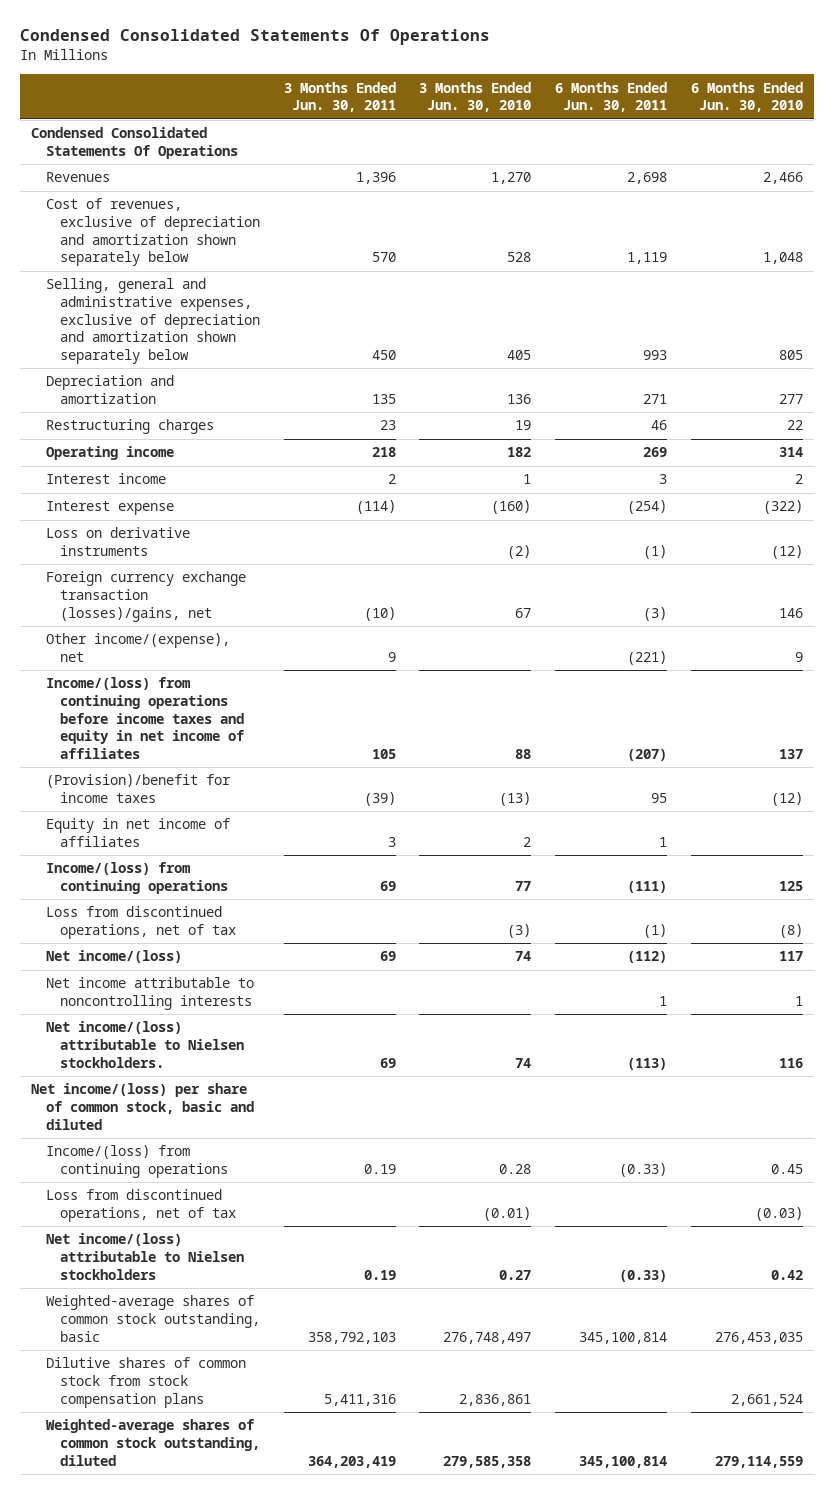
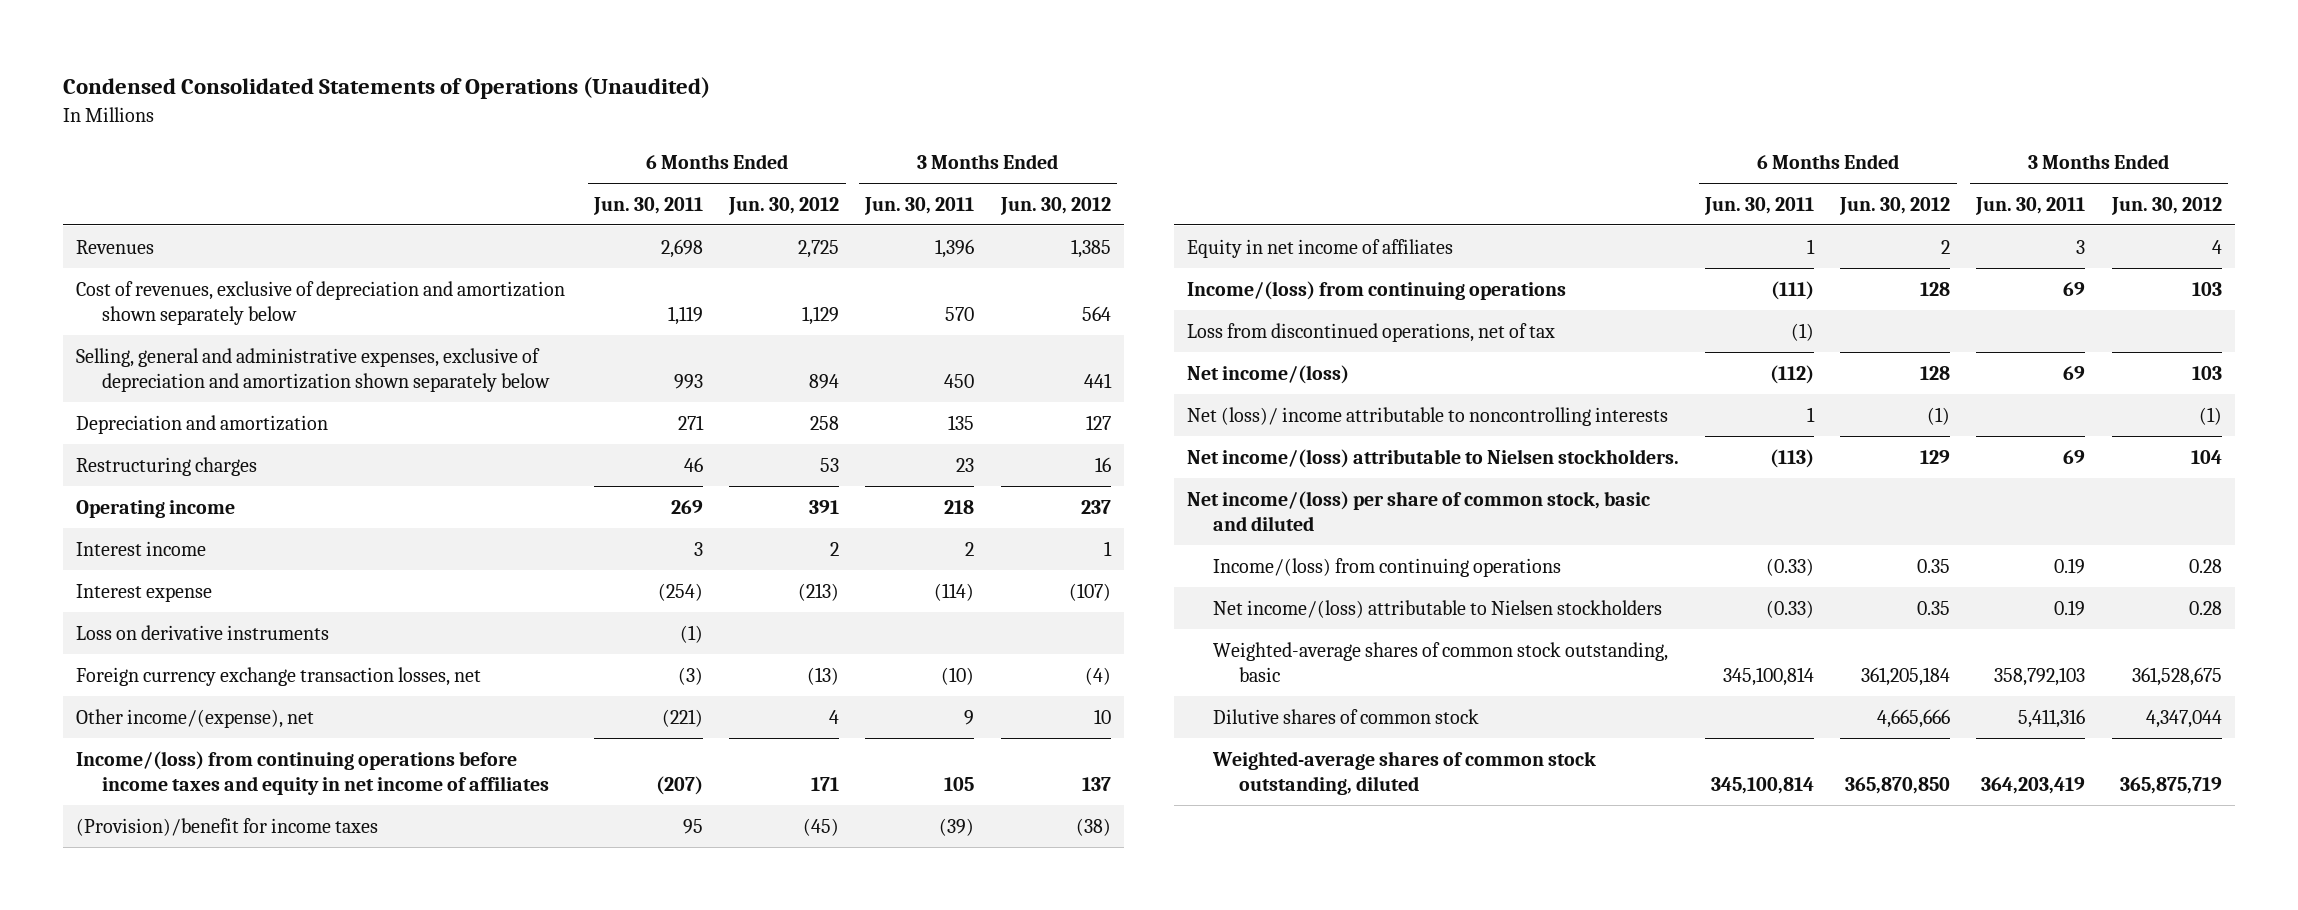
[19,29,490,46] Condensed Consolidated Statements Of Operations -> [62,77,710,100] Condensed Consolidated Statements of Operations (Unaudited)
[419,81,532,113] 3 Months Ended Jun. 30, 2010 -> none
[690,81,803,113] 6 Months Ended Jun. 30, 2010 -> none
none -> [728,196,840,215] Jun. 30, 2012
none -> [999,196,1111,215] Jun. 30, 2012
[31,127,238,160] Condensed Consolidated Statements Of Operations -> none
[45,571,246,622] Foreign currency exchange transaction (losses)/gains, net -> [76,666,482,686] Foreign currency exchange transaction losses, net
[45,977,254,1011] Net income attributable to noncontrolling interests -> [1187,406,1669,426] Net (loss)/ income attributable to noncontrolling interests
[45,1189,237,1223] Loss from discontinued operations, net of tax -> none
[45,1357,246,1408] Dilutive shares of common stock from stock compensation plans -> [1213,708,1480,724] Dilutive shares of common stock

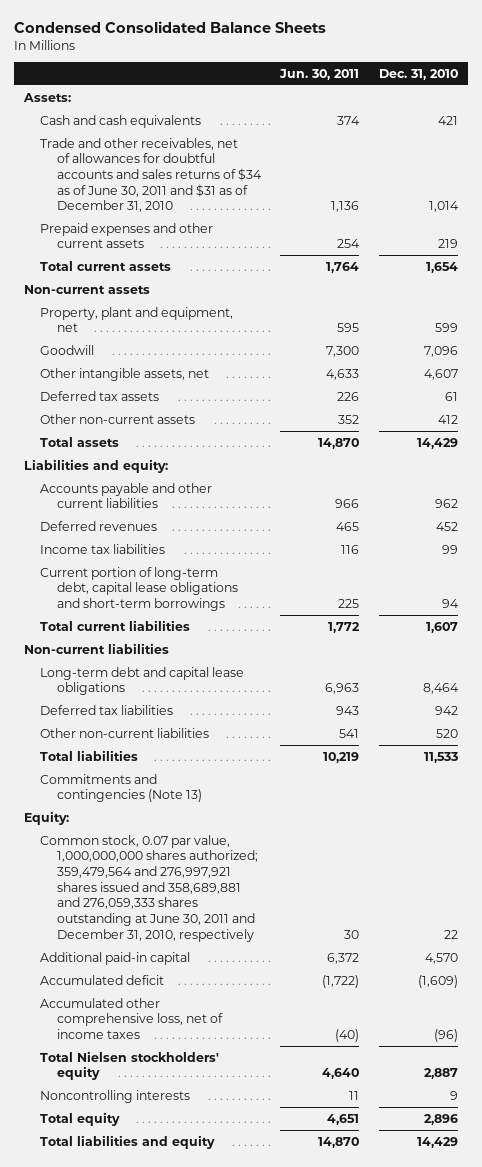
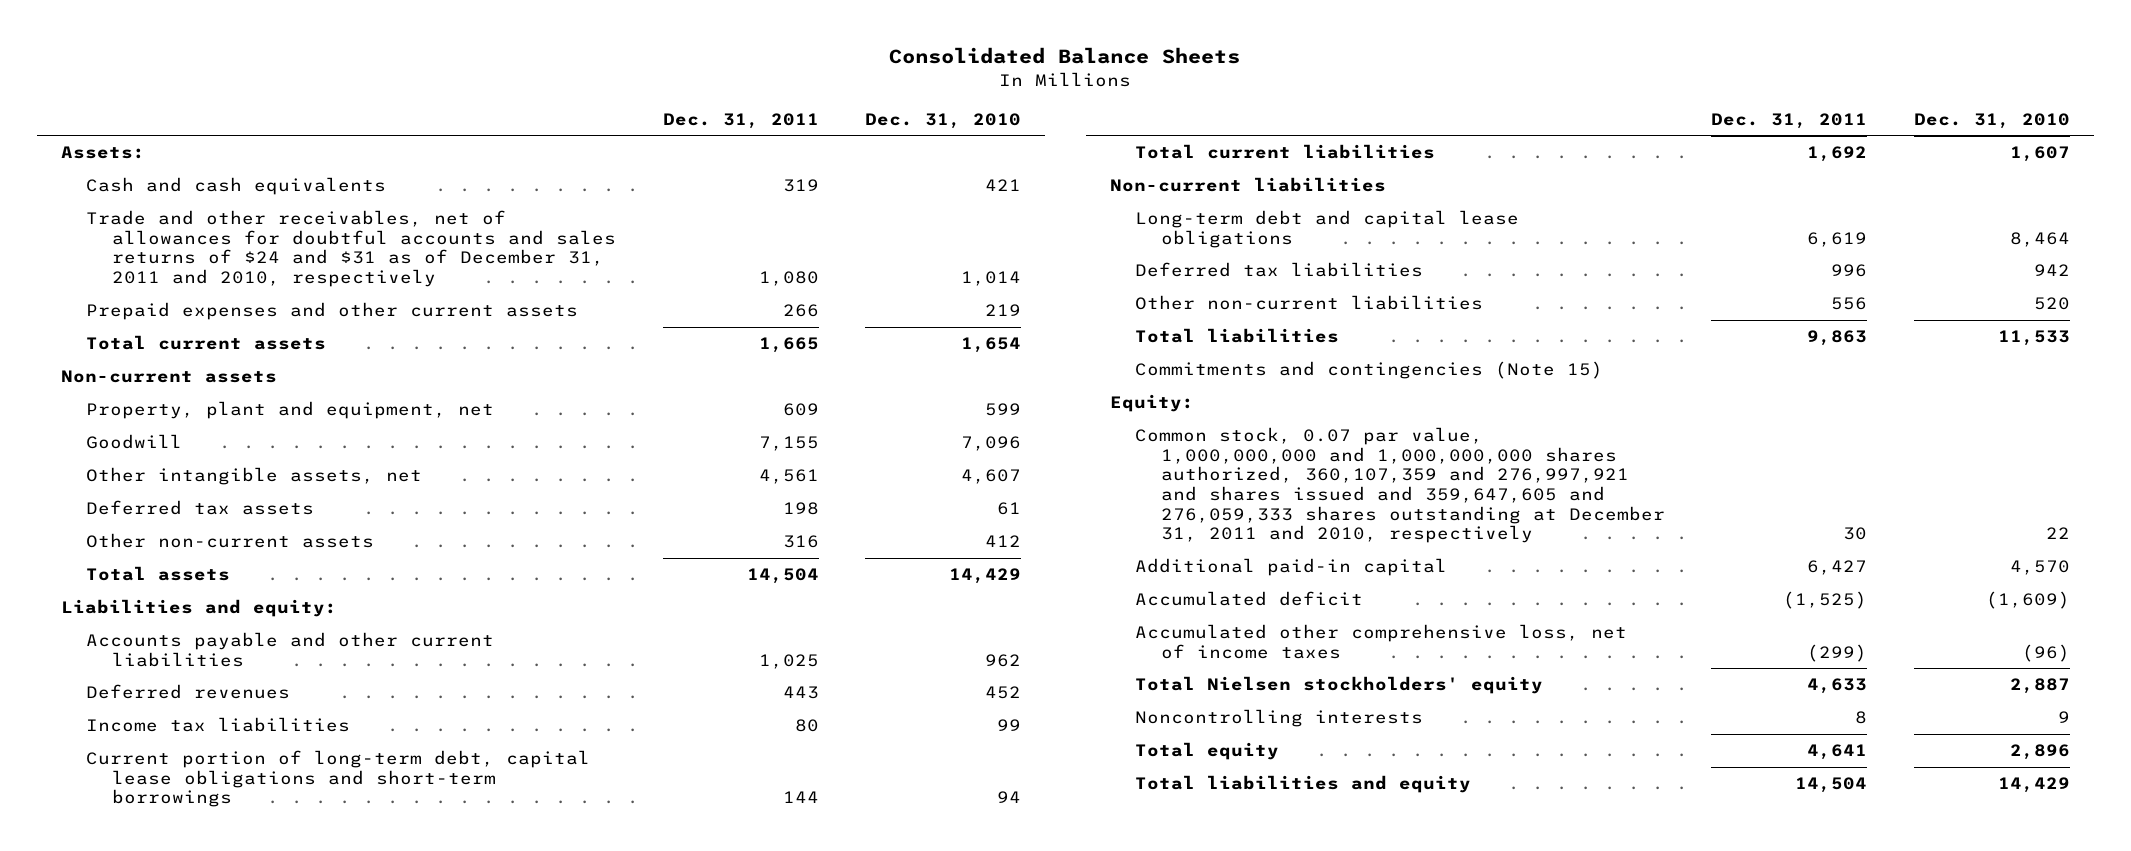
[13,20,326,33] Condensed Consolidated Balance Sheets -> [889,47,1241,65] Consolidated Balance Sheets
[279,68,360,80] Jun. 30, 2011 -> none
none -> [662,112,819,129] Dec. 31, 2011
[40,137,262,213] Trade and other receivables, net of allowances for doubtful accounts and sales returns of $34 as of June 30, 2011 and $31 as of December 31, 2010 -> [86,210,616,287] Trade and other receivables, net of allowances for doubtful accounts and sales returns of $24 and $31 as of December 31, 2011 and 2010, respectively
[40,773,202,803] Commitments and contingencies (Note 13) -> [1135,361,1604,380] Commitments and contingencies (Note 15)
[40,834,258,942] Common stock, 0.07 par value, 1,000,000,000 shares authorized; 359,479,564 and 276,997,921 shares issued and 358,689,881 and 276,059,333 shares outstanding at June 30, 2011 and December 31, 2010, respectively -> [1135,427,1665,544] Common stock, 0.07 par value, 1,000,000,000 and 1,000,000,000 shares authorized, 360,107,359 and 276,997,921 and shares issued and 359,647,605 and 276,059,333 shares outstanding at December 31, 2011 and 2010, respectively

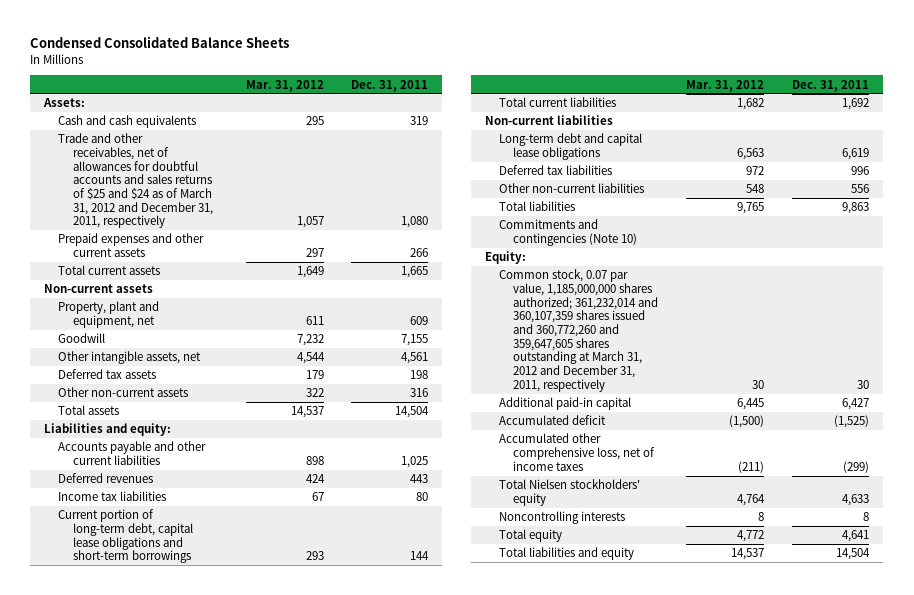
[889,47,1241,65] Consolidated Balance Sheets -> [30,36,290,49] Condensed Consolidated Balance Sheets
[865,112,1022,129] Dec. 31, 2010 -> none
none -> [245,79,324,92] Mar. 31, 2012
[86,210,616,287] Trade and other receivables, net of allowances for doubtful accounts and sales returns of $24 and $31 as of December 31, 2011 and 2010, respectively -> [58,133,213,229] Trade and other receivables, net of allowances for doubtful accounts and sales returns of $25 and $24 as of March 31, 2012 and December 31, 2011, respectively
[1135,361,1604,380] Commitments and contingencies (Note 15) -> [499,219,638,246] Commitments and contingencies (Note 10)
[1135,427,1665,544] Common stock, 0.07 par value, 1,000,000,000 and 1,000,000,000 shares authorized, 360,107,359 and 276,997,921 and shares issued and 359,647,605 and 276,059,333 shares outstanding at December 31, 2011 and 2010, respectively -> [499,269,659,392] Common stock, 0.07 par value, 1,185,000,000 shares authorized; 361,232,014 and 360,107,359 shares issued and 360,772,260 and 359,647,605 shares outstanding at March 31, 2012 and December 31, 2011, respectively

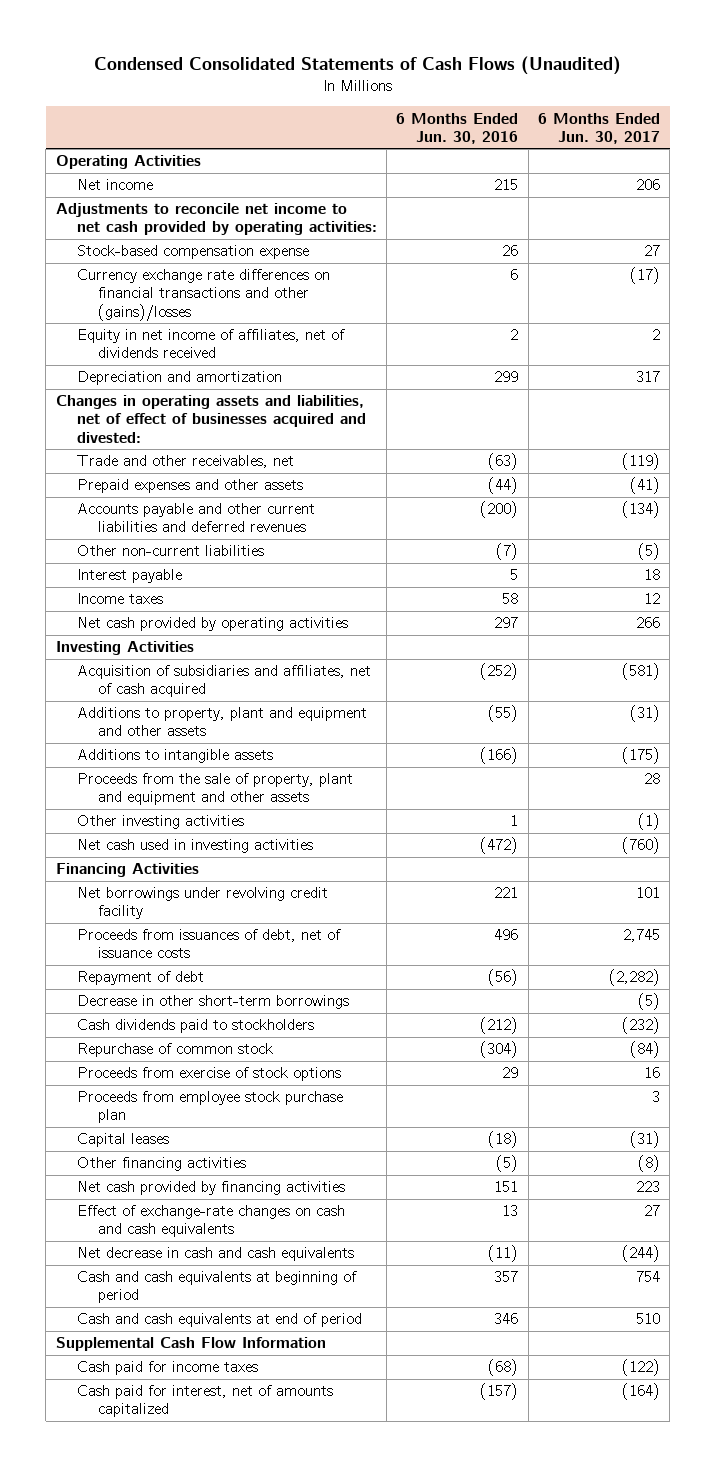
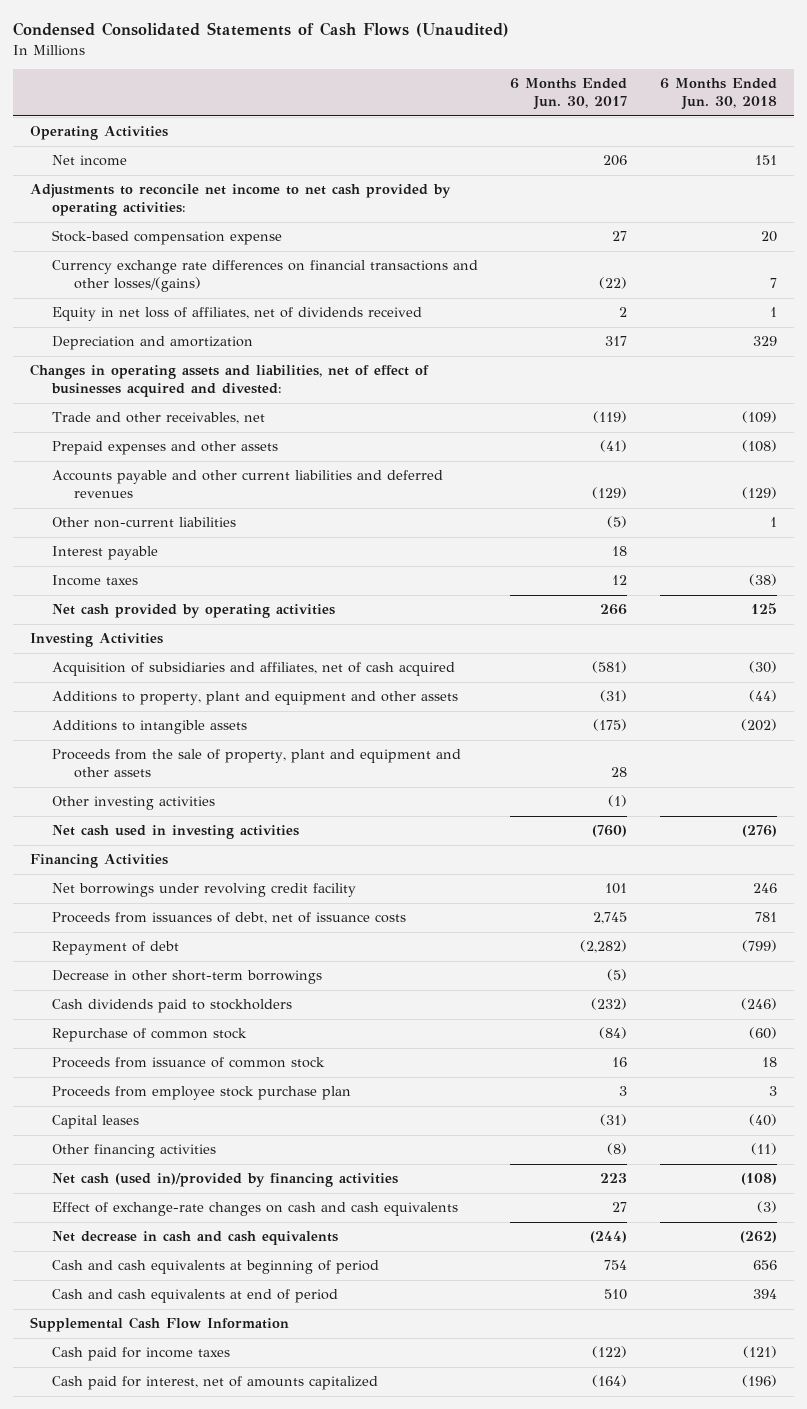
[396,112,519,144] 6 Months Ended Jun. 30, 2016 -> none
none -> [660,78,778,111] 6 Months Ended Jun. 30, 2018
[76,269,330,321] Currency exchange rate differences on financial transactions and other (gains)/losses -> [51,260,478,293] Currency exchange rate differences on financial transactions and other losses/(gains)
[629,267,660,285] (17) -> [599,277,628,290] (22)
[76,329,345,359] Equity in net income of affiliates, net of dividends received -> [51,307,422,322] Equity in net loss of affiliates, net of dividends received
[621,501,660,519] (134) -> [592,487,628,500] (129)
[76,1067,341,1082] Proceeds from exercise of stock options -> [51,1057,325,1069] Proceeds from issuance of common stock
[76,1181,345,1196] Net cash provided by financing activities -> [51,1173,398,1188] Net cash (used in)/provided by financing activities

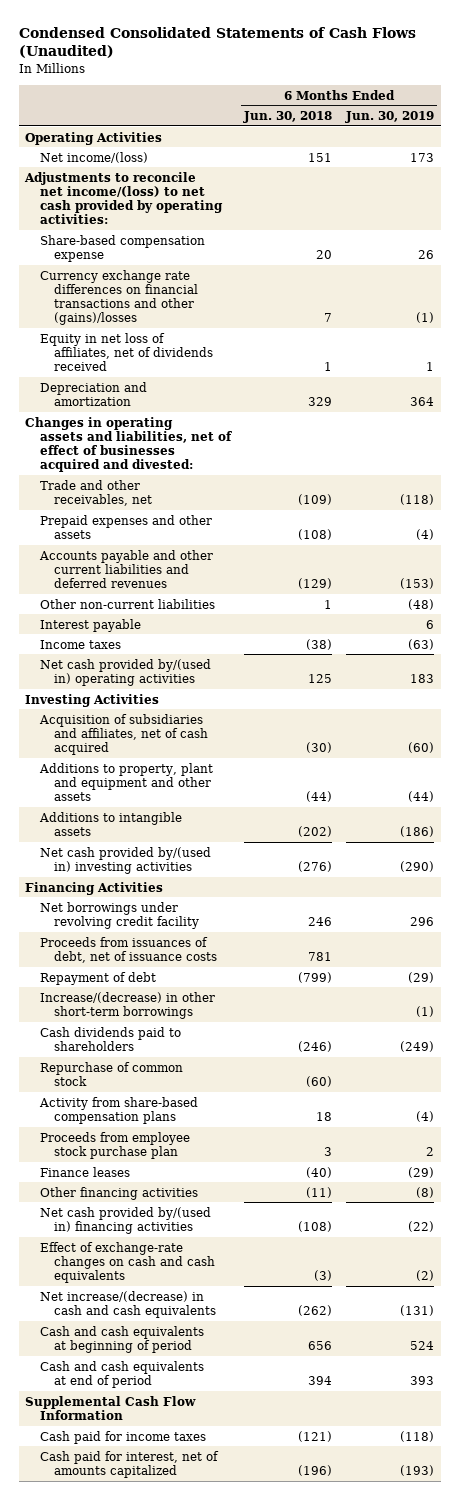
[510,78,628,111] 6 Months Ended Jun. 30, 2017 -> none
none -> [344,110,434,123] Jun. 30, 2019
[51,155,127,167] Net income -> [39,151,148,163] Net income/(loss)
[29,184,451,217] Adjustments to reconcile net income to net cash provided by operating activities: -> [24,171,223,225] Adjustments to reconcile net income/(loss) to net cash provided by operating activities:
[51,230,282,246] Stock-based compensation expense -> [39,234,205,262] Share-based compensation expense
[51,260,478,293] Currency exchange rate differences on financial transactions and other losses/(gains) -> [39,269,199,326] Currency exchange rate differences on financial transactions and other (gains)/losses
[51,604,335,619] Net cash provided by operating activities -> [39,658,211,686] Net cash provided by/(used in) operating activities
[51,749,461,779] Proceeds from the sale of property, plant and equipment and other assets -> none
[51,796,215,811] Other investing activities -> none
[51,825,299,840] Net cash used in investing activities -> [39,846,211,874] Net cash provided by/(used in) investing activities
[51,970,322,985] Decrease in other short-term borrowings -> [39,991,215,1019] Increase/(decrease) in other short-term borrowings
[51,999,292,1014] Cash dividends paid to stockholders -> [39,1026,181,1051] Cash dividends paid to shareholders
[51,1057,325,1069] Proceeds from issuance of common stock -> none
none -> [38,1096,198,1124] Activity from share-based compensation plans
[51,1115,139,1130] Capital leases -> [39,1166,130,1177] Finance leases
[51,1173,398,1188] Net cash (used in)/provided by financing activities -> [39,1206,211,1234] Net cash provided by/(used in) financing activities
[51,1231,338,1246] Net decrease in cash and cash equivalents -> [39,1290,217,1318] Net increase/(decrease) in cash and cash equivalents

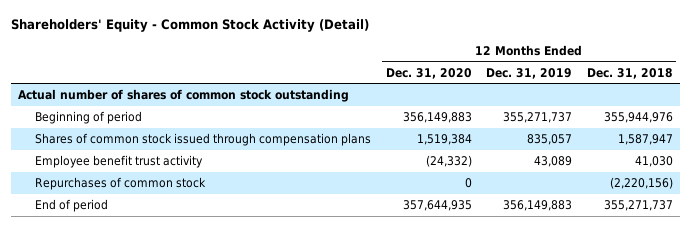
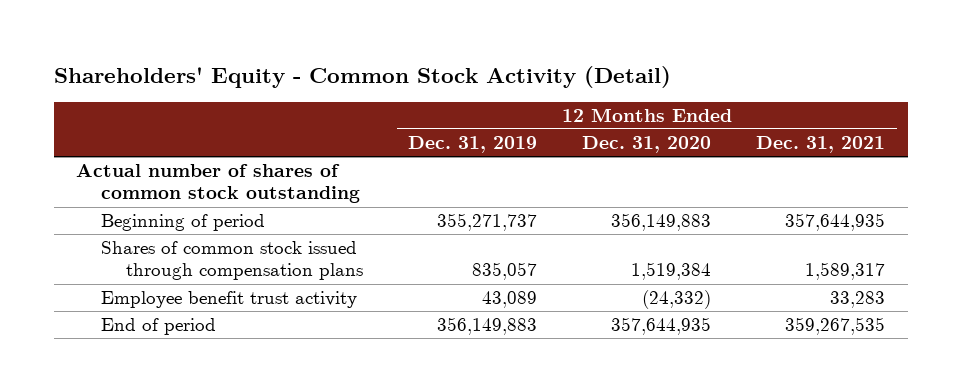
[586,67,673,79] Dec. 31, 2018 -> none
none -> [756,136,886,154] Dec. 31, 2021
[34,176,206,190] Repurchases of common stock -> none

